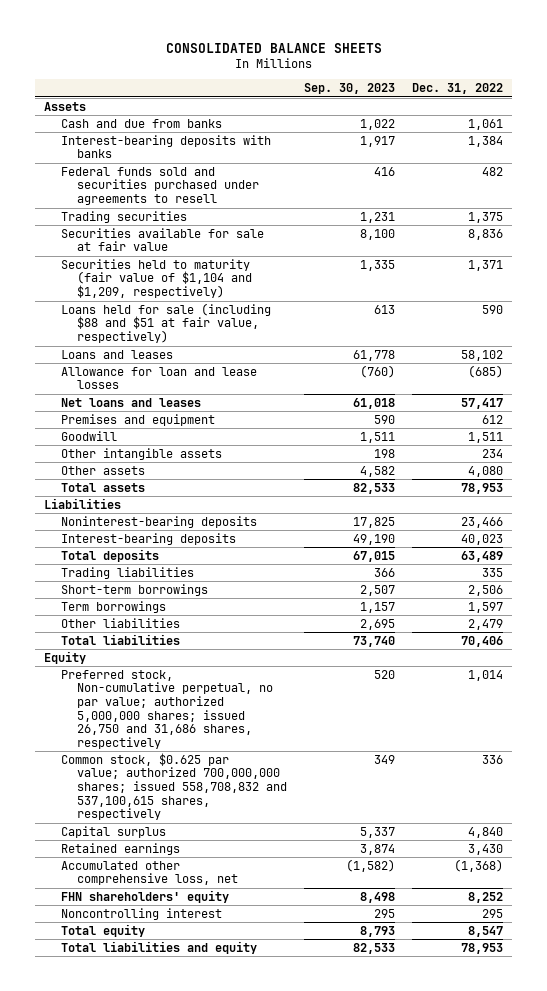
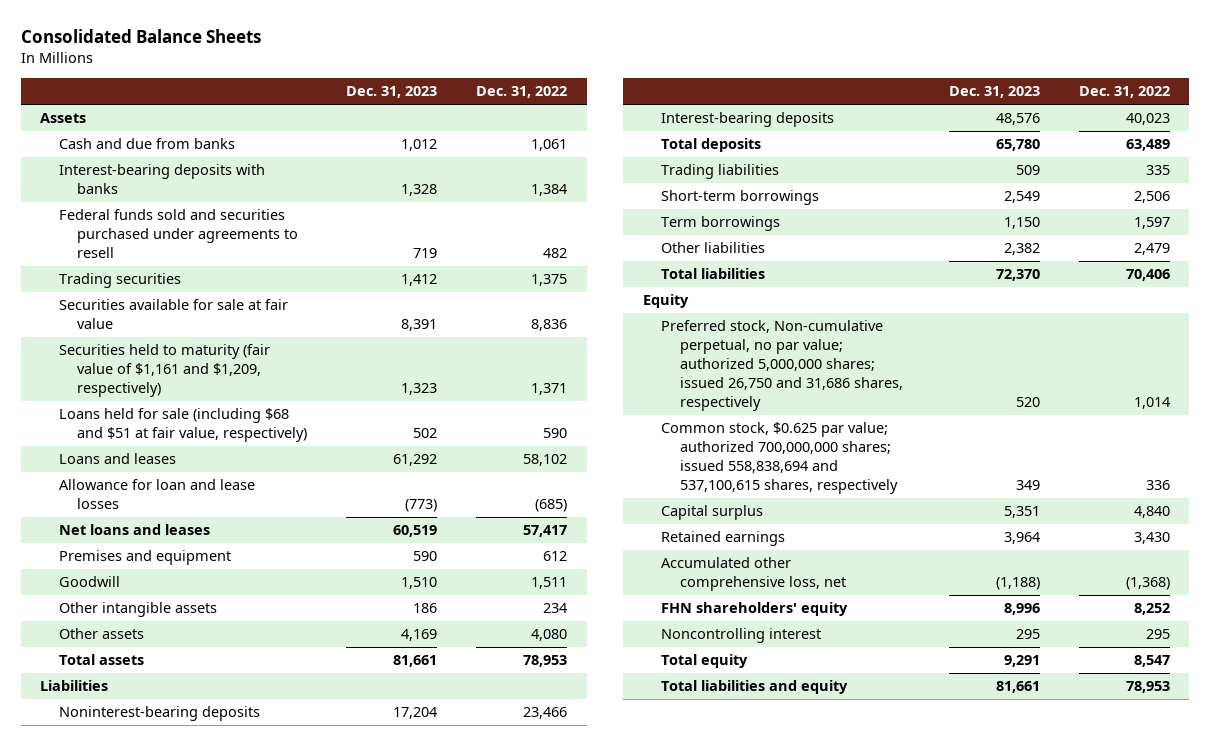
[165,42,382,53] CONSOLIDATED BALANCE SHEETS -> [20,29,261,44] Consolidated Balance Sheets
[304,83,396,95] Sep. 30, 2023 -> none
none -> [346,86,438,99] Dec. 31, 2023
[60,258,253,299] Securities held to maturity (fair value of $1,104 and $1,209, respectively) -> [58,344,270,398] Securities held to maturity (fair value of $1,161 and $1,209, respectively)
[60,302,271,344] Loans held for sale (including $88 and $51 at fair value, respectively) -> [58,408,308,443] Loans held for sale (including $68 and $51 at fair value, respectively)
[60,752,288,821] Common stock, $0.625 par value; authorized 700,000,000 shares; issued 558,708,832 and 537,100,615 shares, respectively -> [661,422,898,494] Common stock, $0.625 par value; authorized 700,000,000 shares; issued 558,838,694 and 537,100,615 shares, respectively

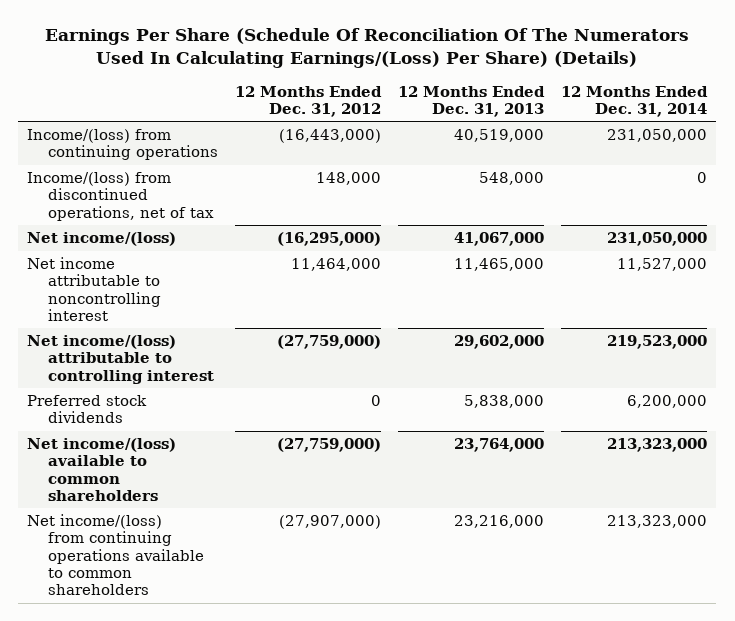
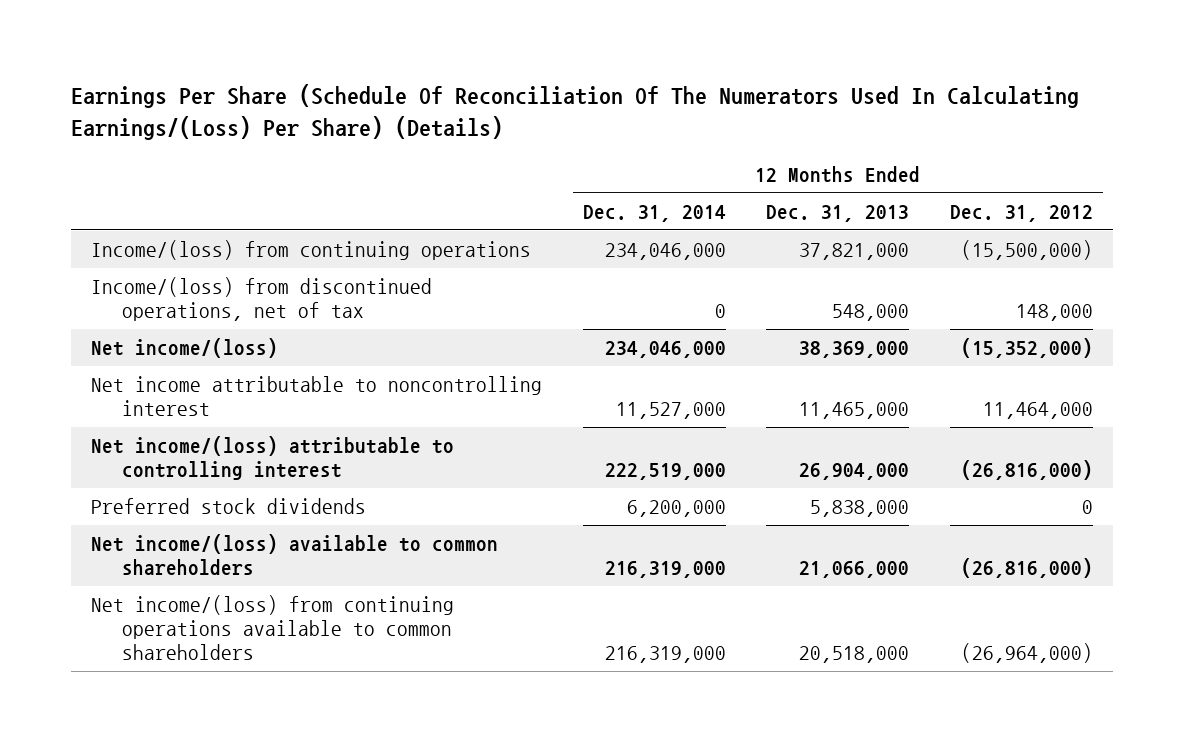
[279,129,382,144] (16,443,000) -> [960,240,1093,261] (15,500,000)
[454,129,545,143] 40,519,000 -> [799,243,910,261] 37,821,000
[607,129,708,143] 231,050,000 -> [604,243,726,261] 234,046,000
[277,232,382,247] (16,295,000) -> [960,338,1093,359] (15,352,000)
[454,232,545,247] 41,067,000 -> [799,341,910,359] 38,369,000
[607,232,708,247] 231,050,000 -> [604,341,726,359] 234,046,000
[277,335,382,350] (27,759,000) -> [960,460,1093,481] (26,816,000)
[454,335,545,350] 29,602,000 -> [799,463,910,481] 26,904,000
[607,335,708,350] 219,523,000 -> [604,463,726,481] 222,519,000
[277,438,382,453] (27,759,000) -> [960,558,1093,579] (26,816,000)
[454,438,545,453] 23,764,000 -> [799,561,910,579] 21,066,000
[607,438,708,453] 213,323,000 -> [604,561,726,579] 216,319,000
[279,515,382,530] (27,907,000) -> [960,643,1093,664] (26,964,000)
[454,515,545,529] 23,216,000 -> [799,646,910,664] 20,518,000
[607,515,708,529] 213,323,000 -> [604,646,726,664] 216,319,000

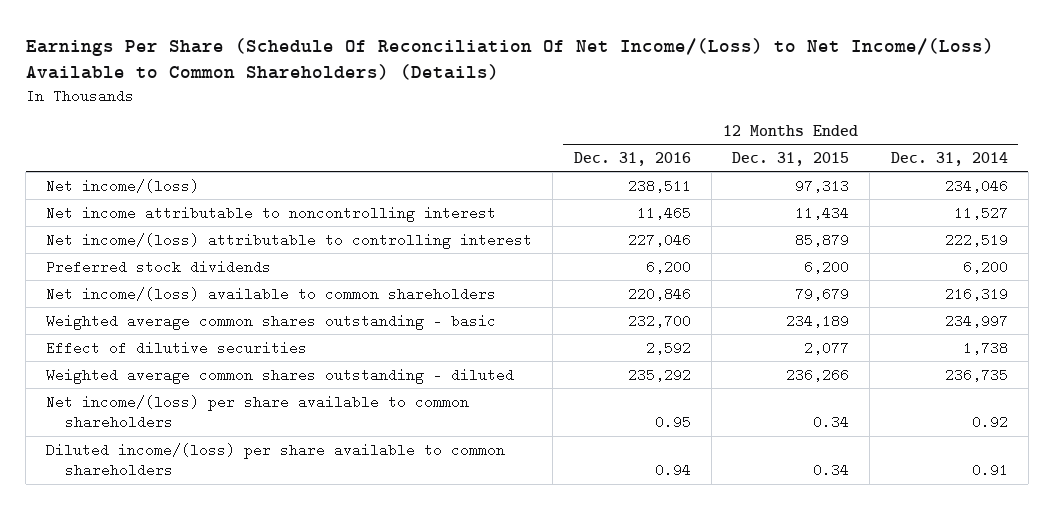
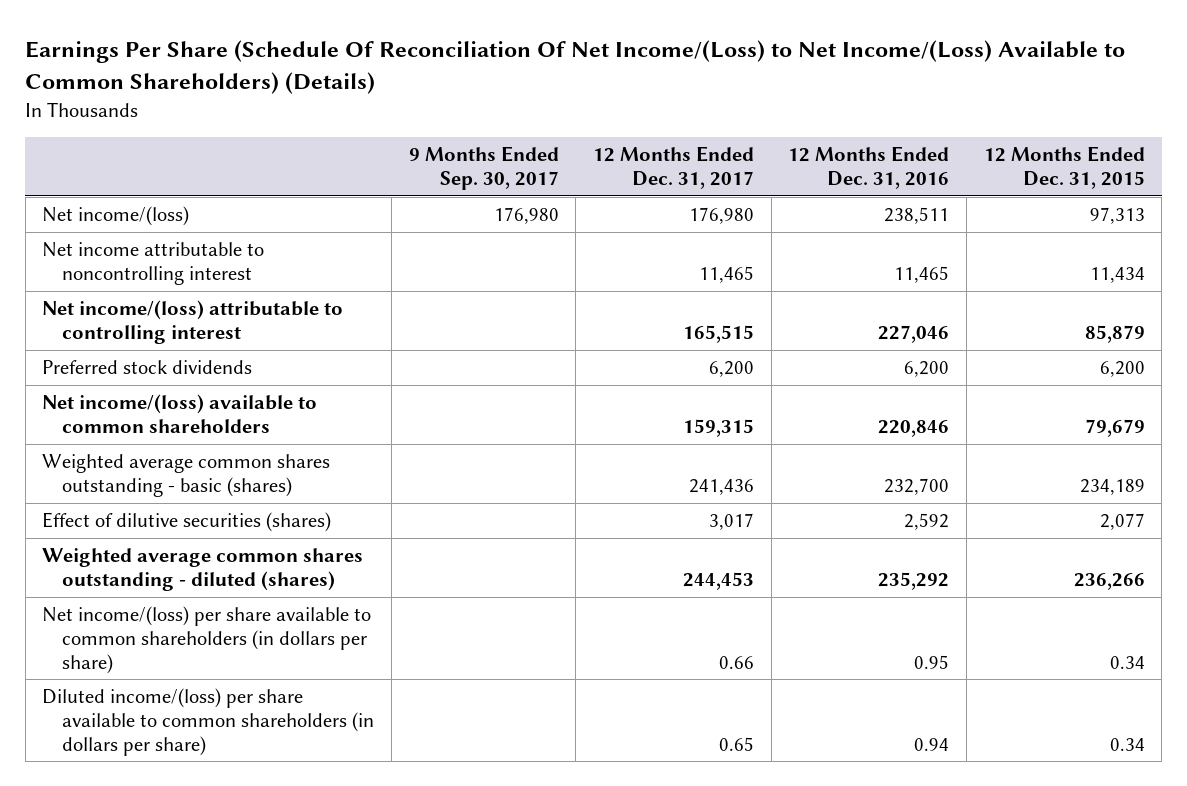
[890,152,1008,167] Dec. 31, 2014 -> none
none -> [408,146,559,190] 9 Months Ended Sep. 30, 2017
none -> [592,146,754,189] 12 Months Ended Dec. 31, 2017
[46,313,497,330] Weighted average common shares outstanding - basic -> [42,454,331,497] Weighted average common shares outstanding - basic (shares)
[46,340,308,355] Effect of dilutive securities -> [42,512,332,533] Effect of dilutive securities (shares)
[46,367,515,384] Weighted average common shares outstanding - diluted -> [42,548,364,591] Weighted average common shares outstanding - diluted (shares)
[46,394,470,430] Net income/(loss) per share available to common shareholders -> [42,606,372,674] Net income/(loss) per share available to common shareholders (in dollars per share)
[46,442,506,478] Diluted income/(loss) per share available to common shareholders -> [42,688,375,756] Diluted income/(loss) per share available to common shareholders (in dollars per share)

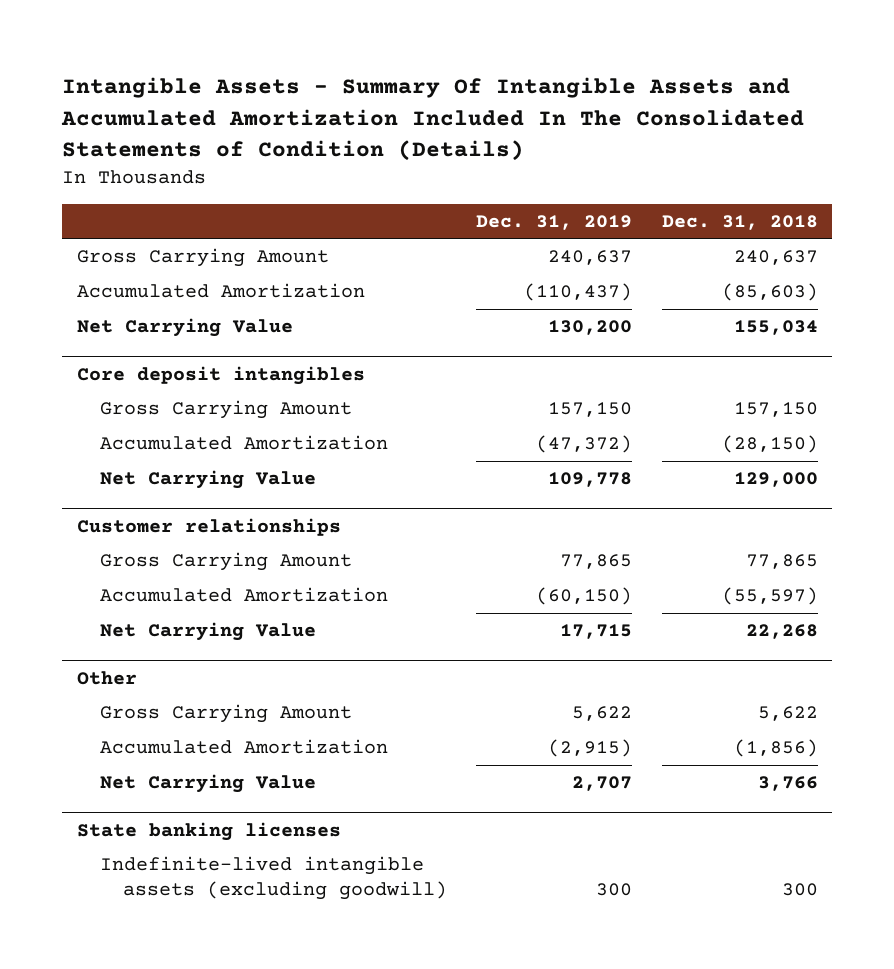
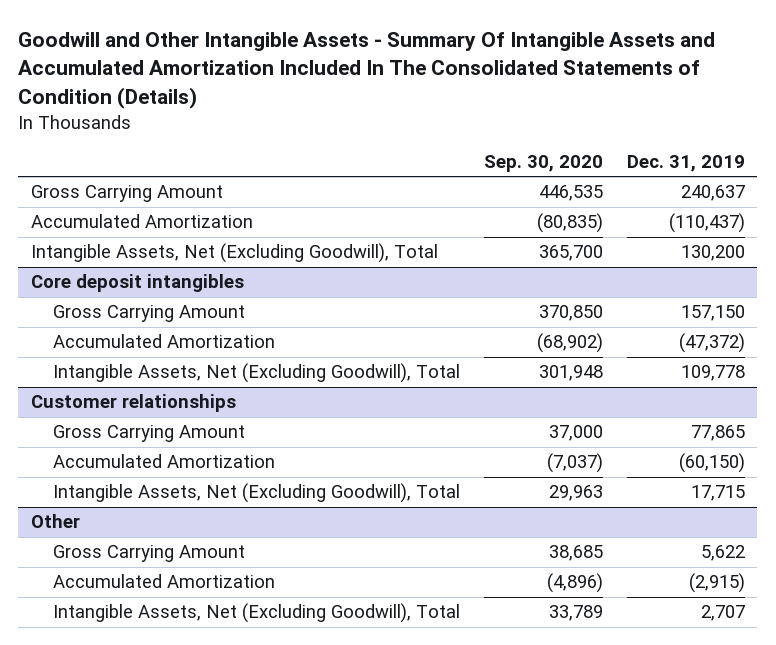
[60,77,804,162] Intangible Assets - Summary Of Intangible Assets and Accumulated Amortization Included In The Consolidated Statements of Condition (Details) -> [18,31,716,109] Goodwill and Other Intangible Assets - Summary Of Intangible Assets and Accumulated Amortization Included In The Consolidated Statements of Condition (Details)
[661,214,818,230] Dec. 31, 2018 -> none
none -> [483,155,603,173] Sep. 30, 2020
[76,318,293,338] Net Carrying Value -> [30,243,438,264] Intangible Assets, Net (Excluding Goodwill), Total
[99,470,316,490] Net Carrying Value -> [52,363,460,384] Intangible Assets, Net (Excluding Goodwill), Total
[99,622,316,642] Net Carrying Value -> [52,483,460,504] Intangible Assets, Net (Excluding Goodwill), Total
[76,821,341,841] State banking licenses -> none
[99,856,447,901] Indefinite-lived intangible assets (excluding goodwill) -> none
[99,774,316,794] Net Carrying Value -> [52,603,460,624] Intangible Assets, Net (Excluding Goodwill), Total

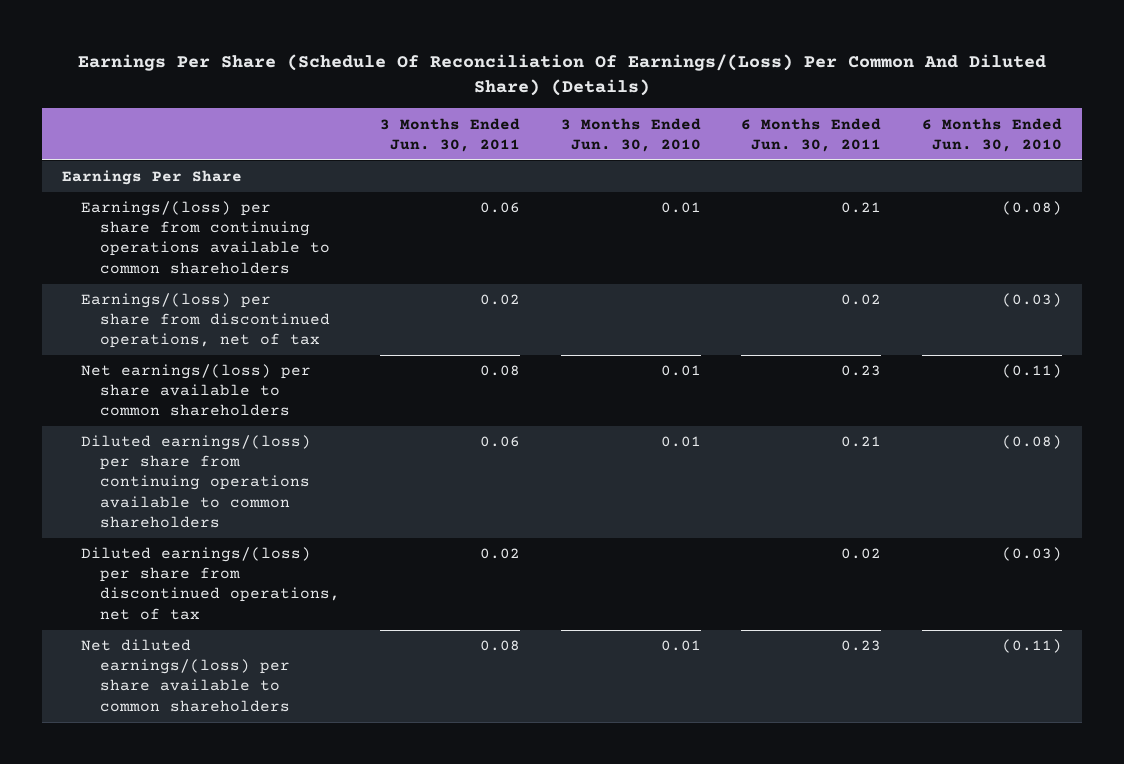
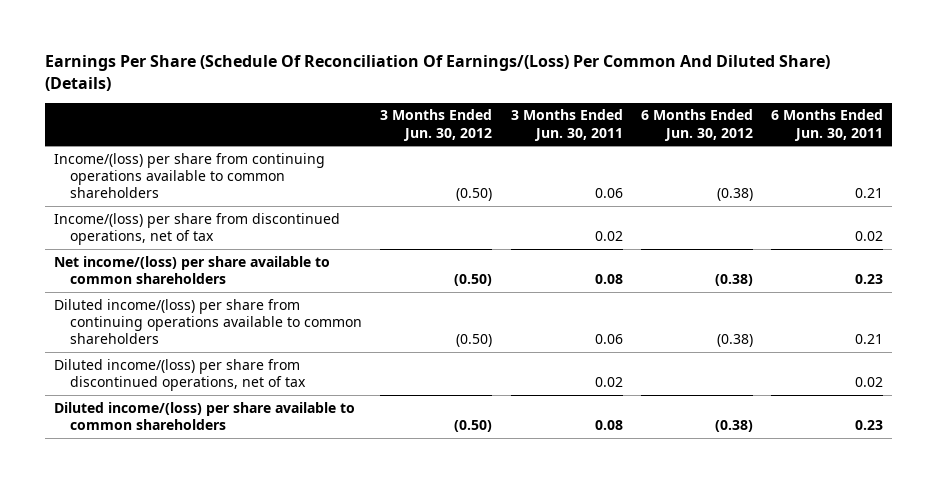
[560,117,701,152] 3 Months Ended Jun. 30, 2010 -> none
[921,117,1062,152] 6 Months Ended Jun. 30, 2010 -> none
none -> [380,109,493,141] 3 Months Ended Jun. 30, 2012
none -> [640,109,753,141] 6 Months Ended Jun. 30, 2012
[62,170,243,186] Earnings Per Share -> none
[81,201,330,274] Earnings/(loss) per share from continuing operations available to common shareholders -> [53,152,325,199] Income/(loss) per share from continuing operations available to common shareholders
[81,293,330,349] Earnings/(loss) per share from discontinued operations, net of tax -> [53,212,340,245] Income/(loss) per share from discontinued operations, net of tax
[81,364,312,417] Net earnings/(loss) per share available to common shareholders -> [53,255,330,284] Net income/(loss) per share available to common shareholders
[81,435,312,528] Diluted earnings/(loss) per share from continuing operations available to common shareholders -> [53,298,363,345] Diluted income/(loss) per share from continuing operations available to common shareholders
[81,547,340,620] Diluted earnings/(loss) per share from discontinued operations, net of tax -> [53,358,307,391] Diluted income/(loss) per share from discontinued operations, net of tax
[81,639,290,712] Net diluted earnings/(loss) per share available to common shareholders -> [53,401,355,430] Diluted income/(loss) per share available to common shareholders

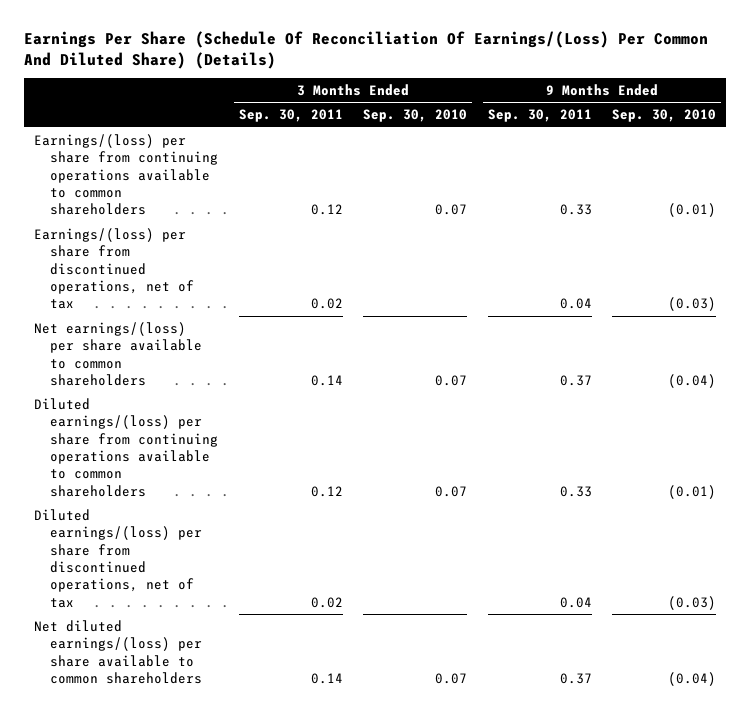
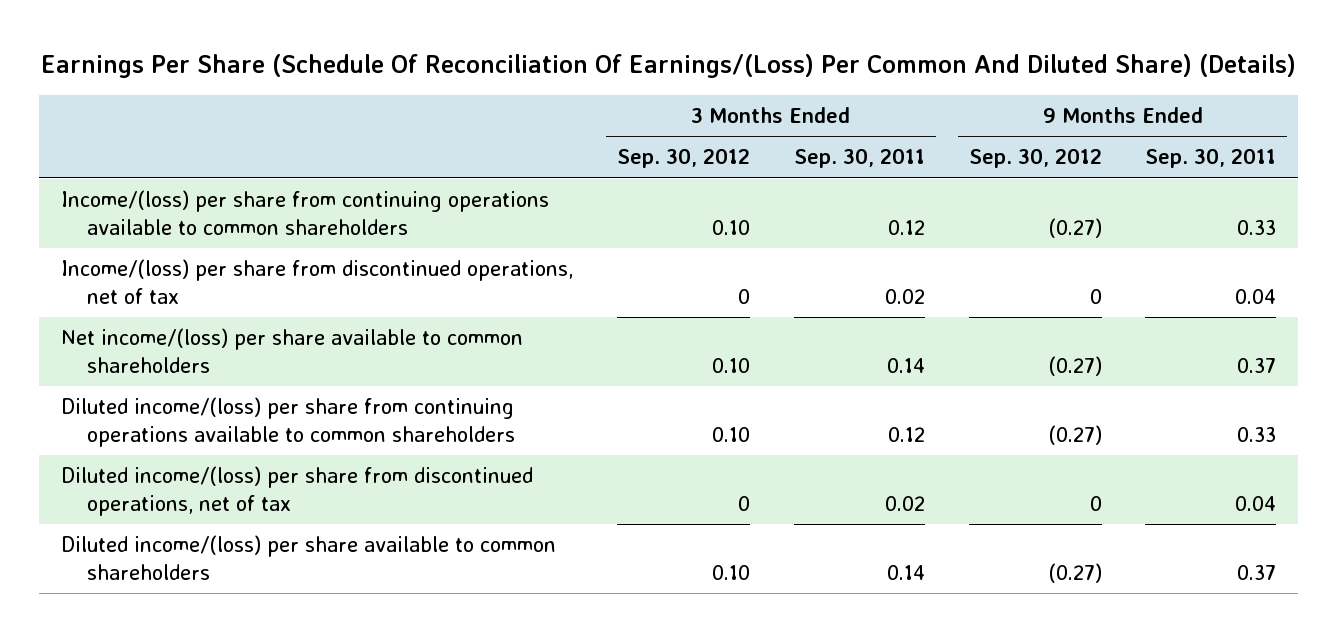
[363,109,468,123] Sep. 30, 2010 -> none
[612,109,717,123] Sep. 30, 2010 -> none
none -> [616,148,750,169] Sep. 30, 2012
none -> [968,148,1102,169] Sep. 30, 2012
[33,133,219,216] Earnings/(loss) per share from continuing operations available to common shareholders -> [61,190,550,236] Income/(loss) per share from continuing operations available to common shareholders
[33,227,195,310] Earnings/(loss) per share from discontinued operations, net of tax -> [61,259,574,305] Income/(loss) per share from discontinued operations, net of tax
[33,321,203,386] Net earnings/(loss) per share available to common shareholders -> [61,328,524,374] Net income/(loss) per share available to common shareholders
[33,397,219,497] Diluted earnings/(loss) per share from continuing operations available to common shareholders -> [61,397,515,448] Diluted income/(loss) per share from continuing operations available to common shareholders
[33,508,203,608] Diluted earnings/(loss) per share from discontinued operations, net of tax -> [61,466,534,517] Diluted income/(loss) per share from discontinued operations, net of tax
[33,619,203,684] Net diluted earnings/(loss) per share available to common shareholders -> [61,535,557,581] Diluted income/(loss) per share available to common shareholders

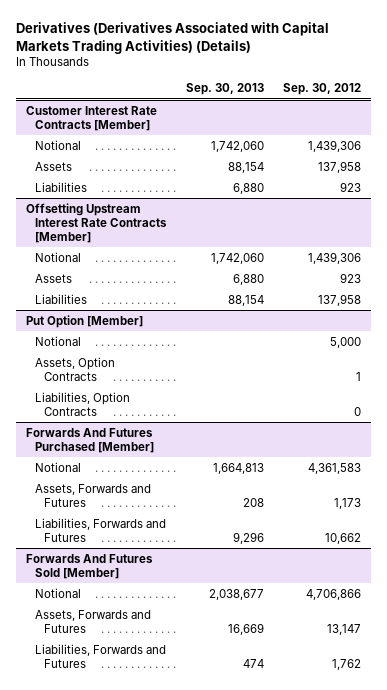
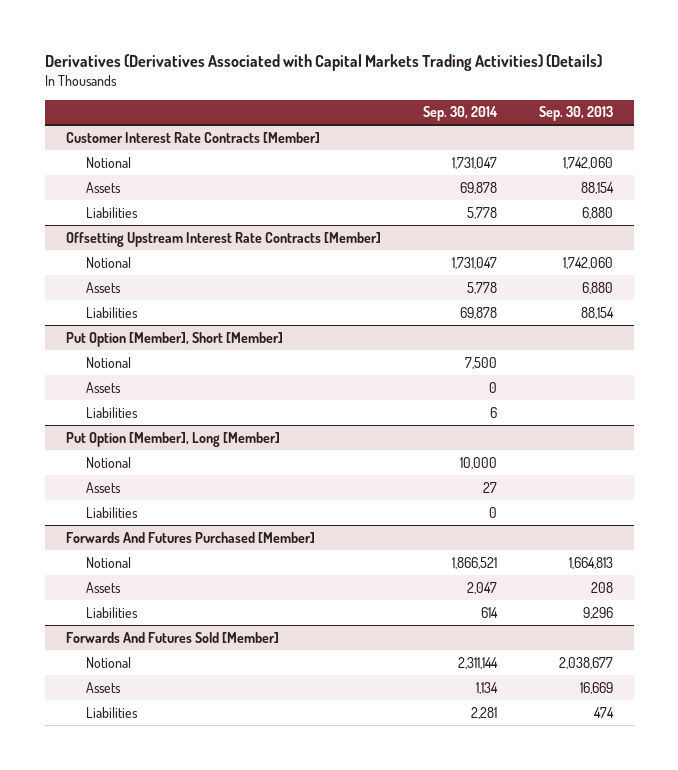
[283,83,362,96] Sep. 30, 2012 -> none
none -> [422,106,498,122] Sep. 30, 2014
[25,314,143,328] Put Option [Member] -> [65,331,283,347] Put Option [Member], Short [Member]
[35,356,116,381] Assets, Option Contracts -> none
[35,391,131,416] Liabilities, Option Contracts -> none
none -> [86,381,122,393] Assets
none -> [86,406,139,418] Liabilities
none -> [65,431,280,447] Put Option [Member], Long [Member]
none -> [86,456,132,468] Notional
none -> [86,481,122,493] Assets
none -> [86,506,139,518] Liabilities
[35,483,152,507] Assets, Forwards and Futures -> none
none -> [86,581,122,593] Assets
[35,517,167,542] Liabilities, Forwards and Futures -> [86,606,139,618] Liabilities
[35,609,152,633] Assets, Forwards and Futures -> [86,681,122,693] Assets
[35,643,167,668] Liabilities, Forwards and Futures -> [86,706,139,718] Liabilities

